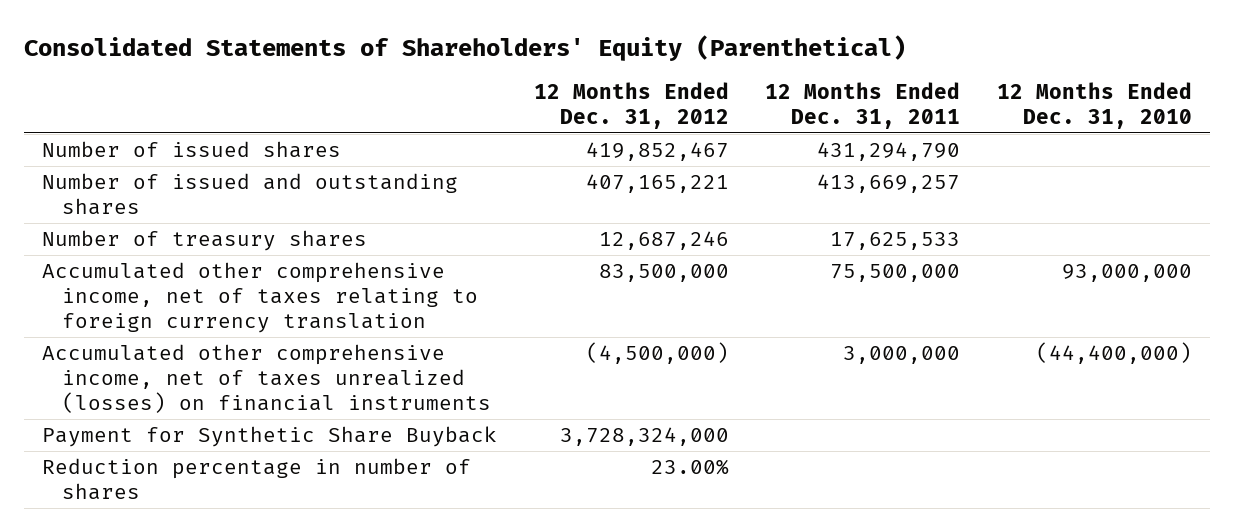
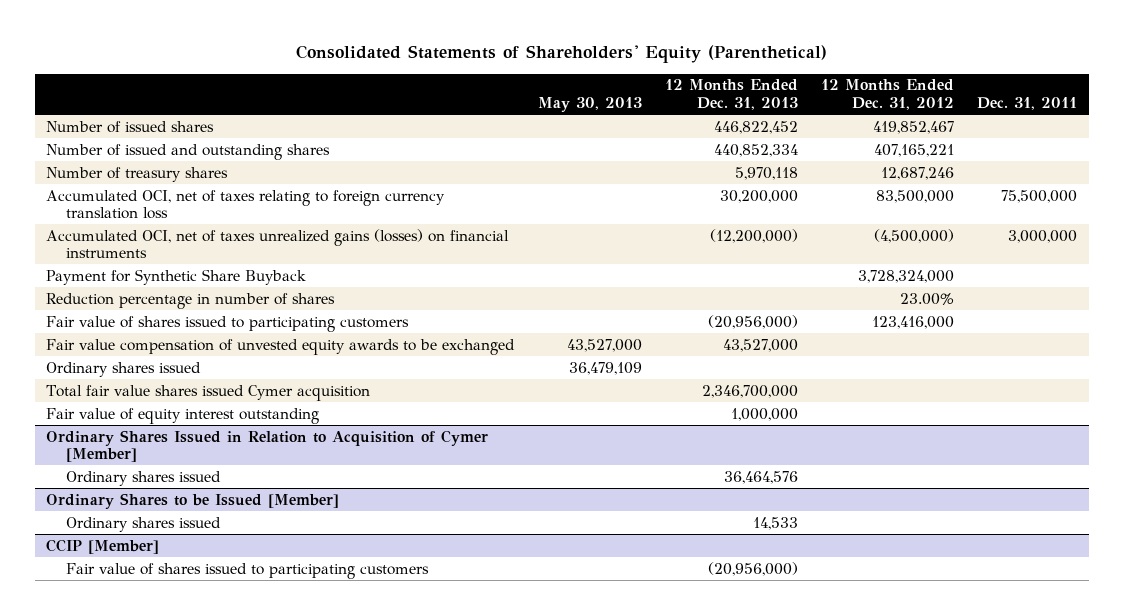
[765,82,961,130] 12 Months Ended Dec. 31, 2011 -> none
[996,82,1192,130] 12 Months Ended Dec. 31, 2010 -> none
none -> [537,96,642,112] May 30, 2013
none -> [664,79,798,110] 12 Months Ended Dec. 31, 2013
none -> [977,96,1078,110] Dec. 31, 2011
[42,262,478,333] Accumulated other comprehensive income, net of taxes relating to foreign currency translation -> [46,189,446,220] Accumulated OCI, net of taxes relating to foreign currency translation loss
[42,344,491,413] Accumulated other comprehensive income, net of taxes unrealized (losses) on financial instruments -> [46,228,510,259] Accumulated OCI, net of taxes unrealized gains (losses) on financial instruments
none -> [46,315,410,332] Fair value of shares issued to participating customers
none -> [46,338,516,355] Fair value compensation of unvested equity awards to be exchanged
none -> [46,361,202,377] Ordinary shares issued
none -> [46,384,371,401] Total fair value shares issued Cymer acquisition
none -> [46,407,320,424] Fair value of equity interest outstanding
none -> [46,429,489,463] Ordinary Shares Issued in Relation to Acquisition of Cymer [Member]
none -> [65,470,221,486] Ordinary shares issued
none -> [46,492,340,509] Ordinary Shares to be Issued [Member]
none -> [65,516,221,532] Ordinary shares issued
none -> [46,538,160,554] CCIP [Member]
none -> [65,562,429,579] Fair value of shares issued to participating customers

